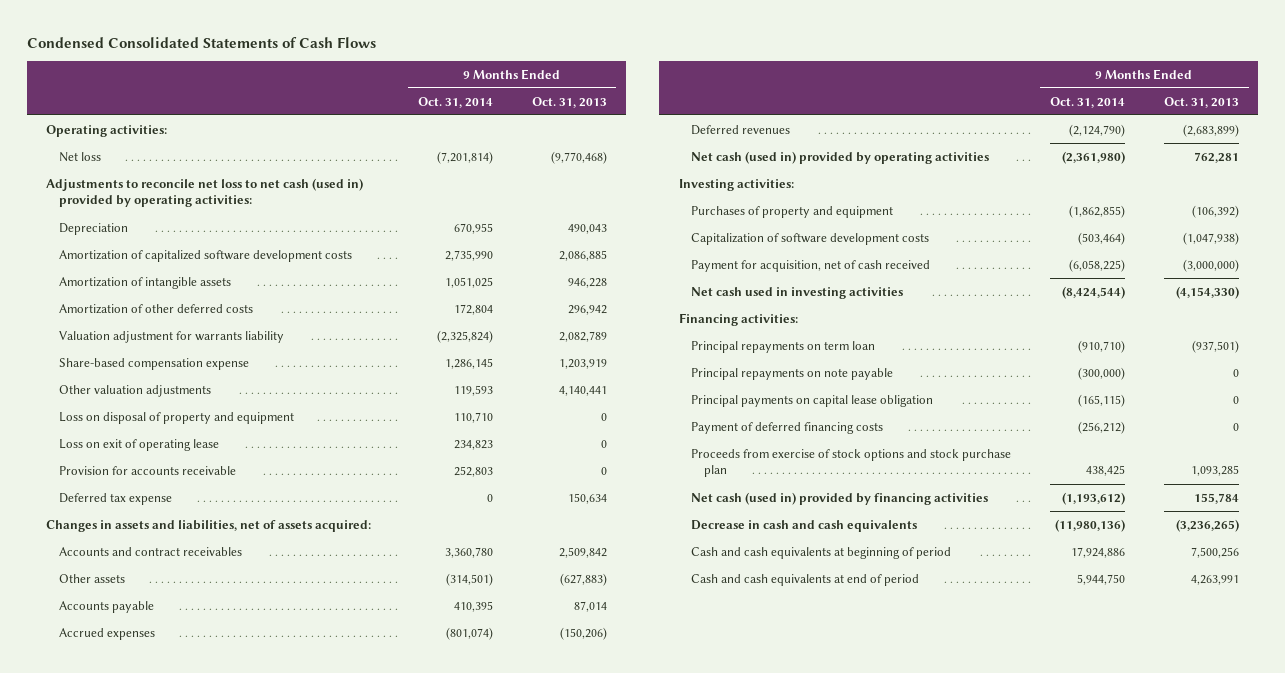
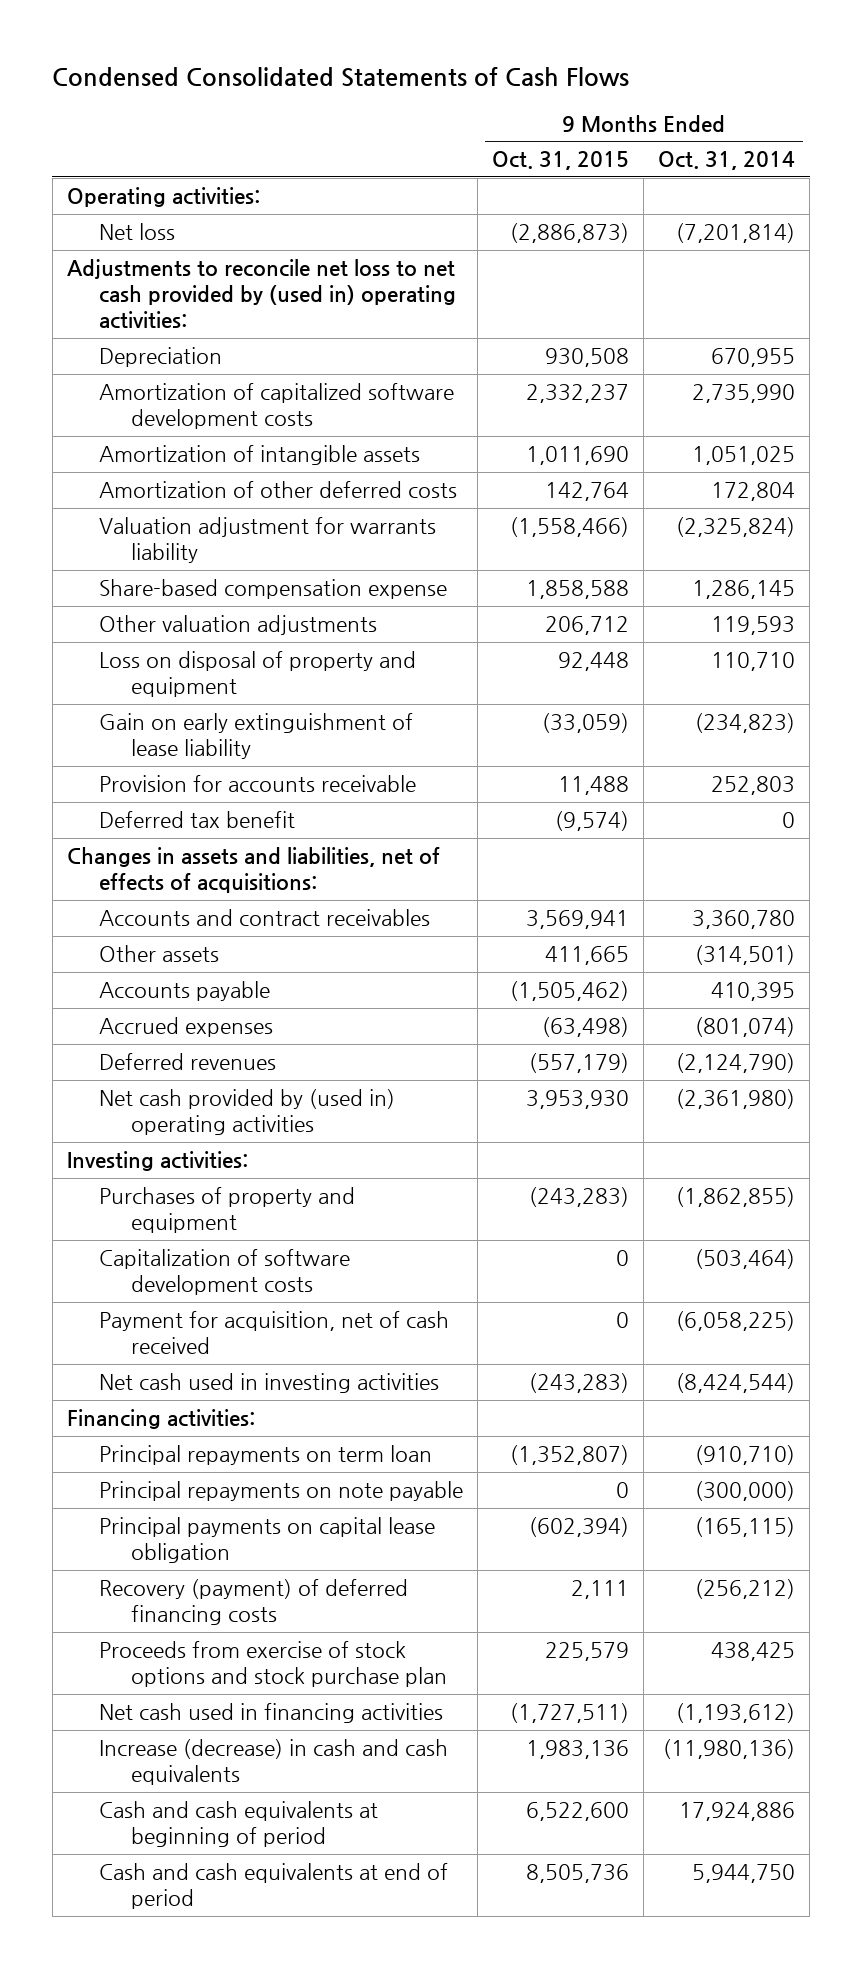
[531,96,607,108] Oct. 31, 2013 -> none
none -> [492,151,630,171] Oct. 31, 2015
[46,177,364,208] Adjustments to reconcile net loss to net cash (used in) provided by operating activities: -> [67,259,457,330] Adjustments to reconcile net loss to net cash provided by (used in) operating activities:
[59,438,220,451] Loss on exit of operating lease -> none
none -> [99,713,414,760] Gain on early extinguishment of lease liability
[59,492,173,505] Deferred tax expense -> [99,811,296,829] Deferred tax benefit
[46,519,372,532] Changes in assets and liabilities, net of assets acquired: -> [67,847,441,894] Changes in assets and liabilities, net of effects of acquisitions:
[691,150,990,164] Net cash (used in) provided by operating activities -> [99,1089,396,1136] Net cash provided by (used in) operating activities
[691,421,884,434] Payment of deferred financing costs -> [99,1579,409,1626] Recovery (payment) of deferred financing costs
[691,491,989,505] Net cash (used in) provided by financing activities -> [99,1703,444,1724] Net cash used in financing activities
[691,519,918,532] Decrease in cash and cash equivalents -> [99,1739,449,1786] Increase (decrease) in cash and cash equivalents

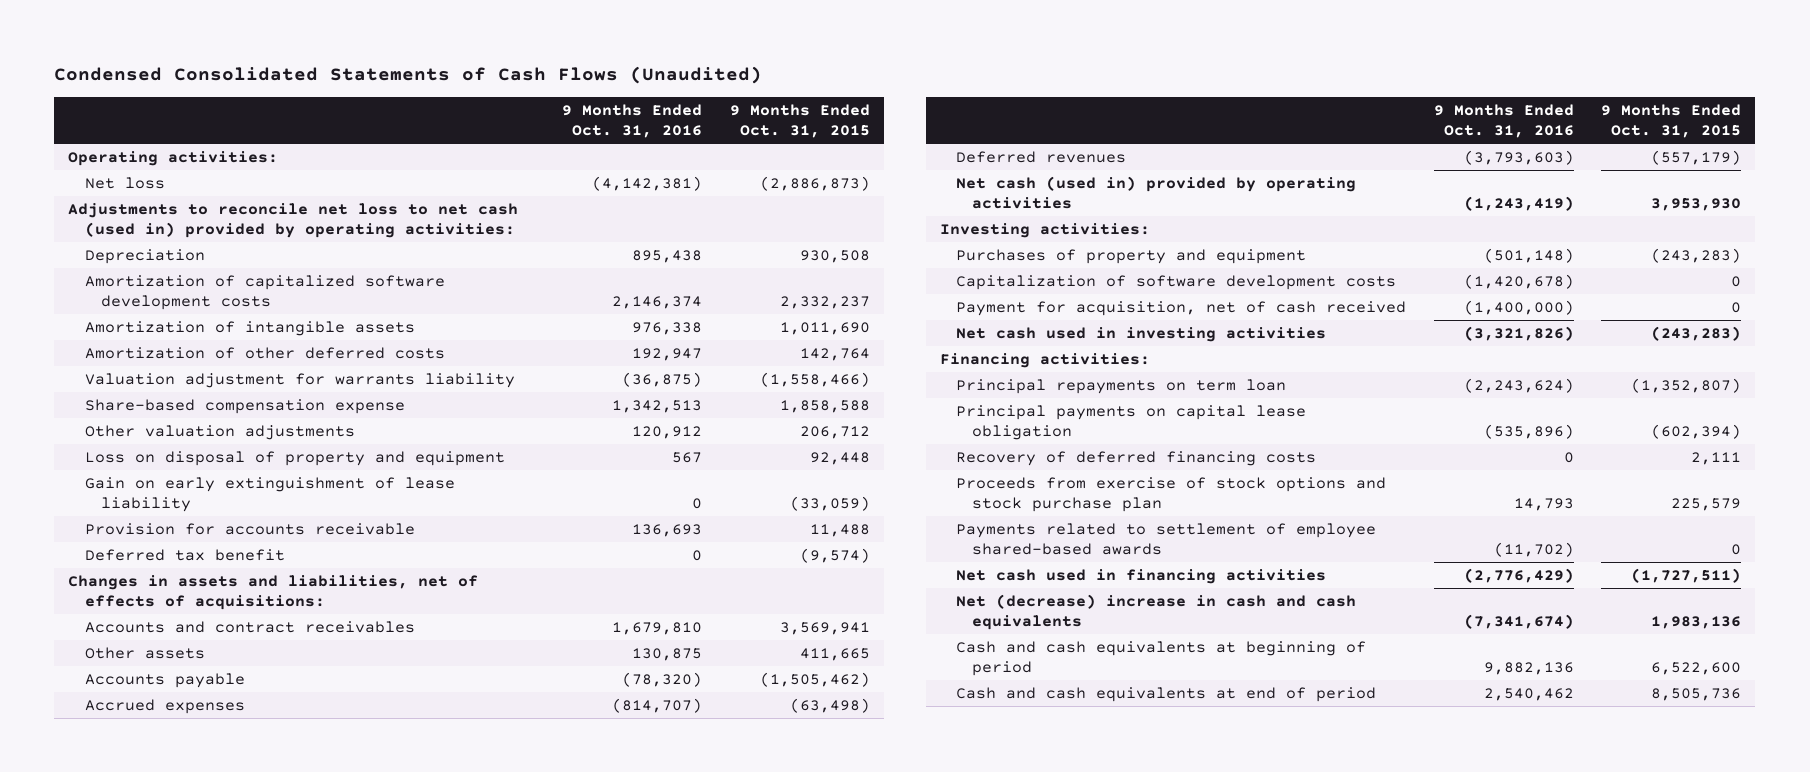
[52,66,630,87] Condensed Consolidated Statements of Cash Flows -> [54,66,763,85] Condensed Consolidated Statements of Cash Flows (Unaudited)
[658,151,796,171] Oct. 31, 2014 -> none
none -> [562,104,703,139] 9 Months Ended Oct. 31, 2016
[67,259,457,330] Adjustments to reconcile net loss to net cash provided by (used in) operating activities: -> [68,202,519,239] Adjustments to reconcile net loss to net cash (used in) provided by operating activities:
[99,1089,396,1136] Net cash provided by (used in) operating activities -> [955,175,1356,210] Net cash (used in) provided by operating activities
[99,1481,464,1502] Principal repayments on note payable -> none
[99,1579,409,1626] Recovery (payment) of deferred financing costs -> [955,450,1316,466] Recovery of deferred financing costs
none -> [955,522,1376,556] Payments related to settlement of employee shared-based awards
[99,1739,449,1786] Increase (decrease) in cash and cash equivalents -> [955,593,1356,631] Net (decrease) increase in cash and cash equivalents

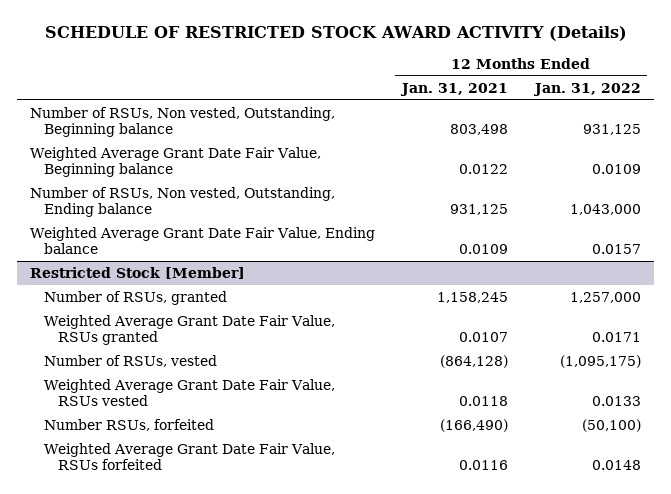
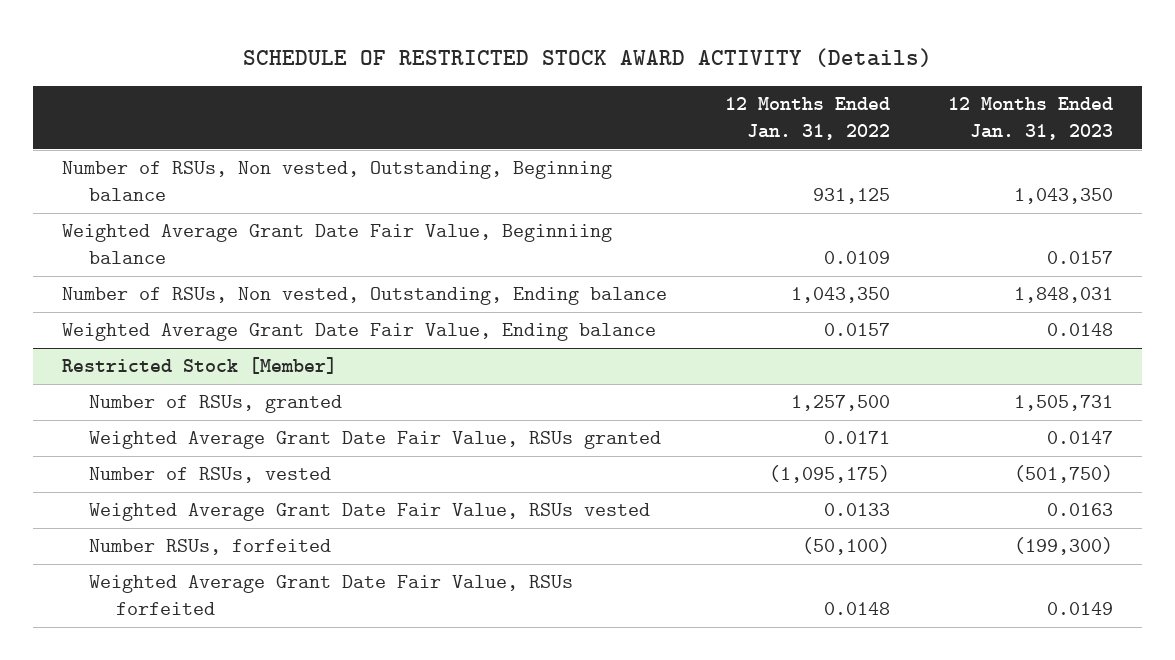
[400,82,509,96] Jan. 31, 2021 -> none
none -> [948,97,1114,140] 12 Months Ended Jan. 31, 2023
[30,147,322,178] Weighted Average Grant Date Fair Value, Beginning balance -> [62,224,613,265] Weighted Average Grant Date Fair Value, Beginniing balance
[569,204,641,216] 1,043,000 -> [791,287,891,304] 1,043,350
[569,292,641,304] 1,257,000 -> [791,395,891,412] 1,257,500

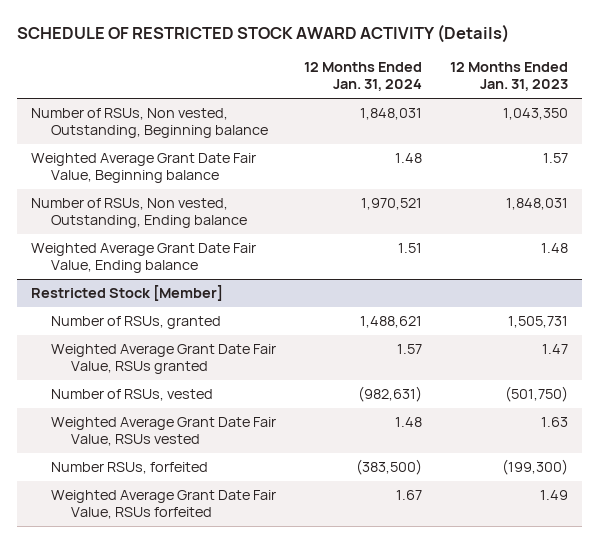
[725,97,891,140] 12 Months Ended Jan. 31, 2022 -> none
none -> [304,62,423,92] 12 Months Ended Jan. 31, 2024
[62,224,613,265] Weighted Average Grant Date Fair Value, Beginniing balance -> [30,153,256,184] Weighted Average Grant Date Fair Value, Beginning balance
[1047,251,1114,265] 0.0157 -> [542,153,568,164] 1.57
[1047,323,1114,337] 0.0148 -> [540,243,568,254] 1.48
[1047,431,1114,445] 0.0147 -> [541,344,568,355] 1.47
[1047,503,1114,517] 0.0163 -> [540,417,568,428] 1.63
[1047,602,1114,616] 0.0149 -> [539,490,568,501] 1.49

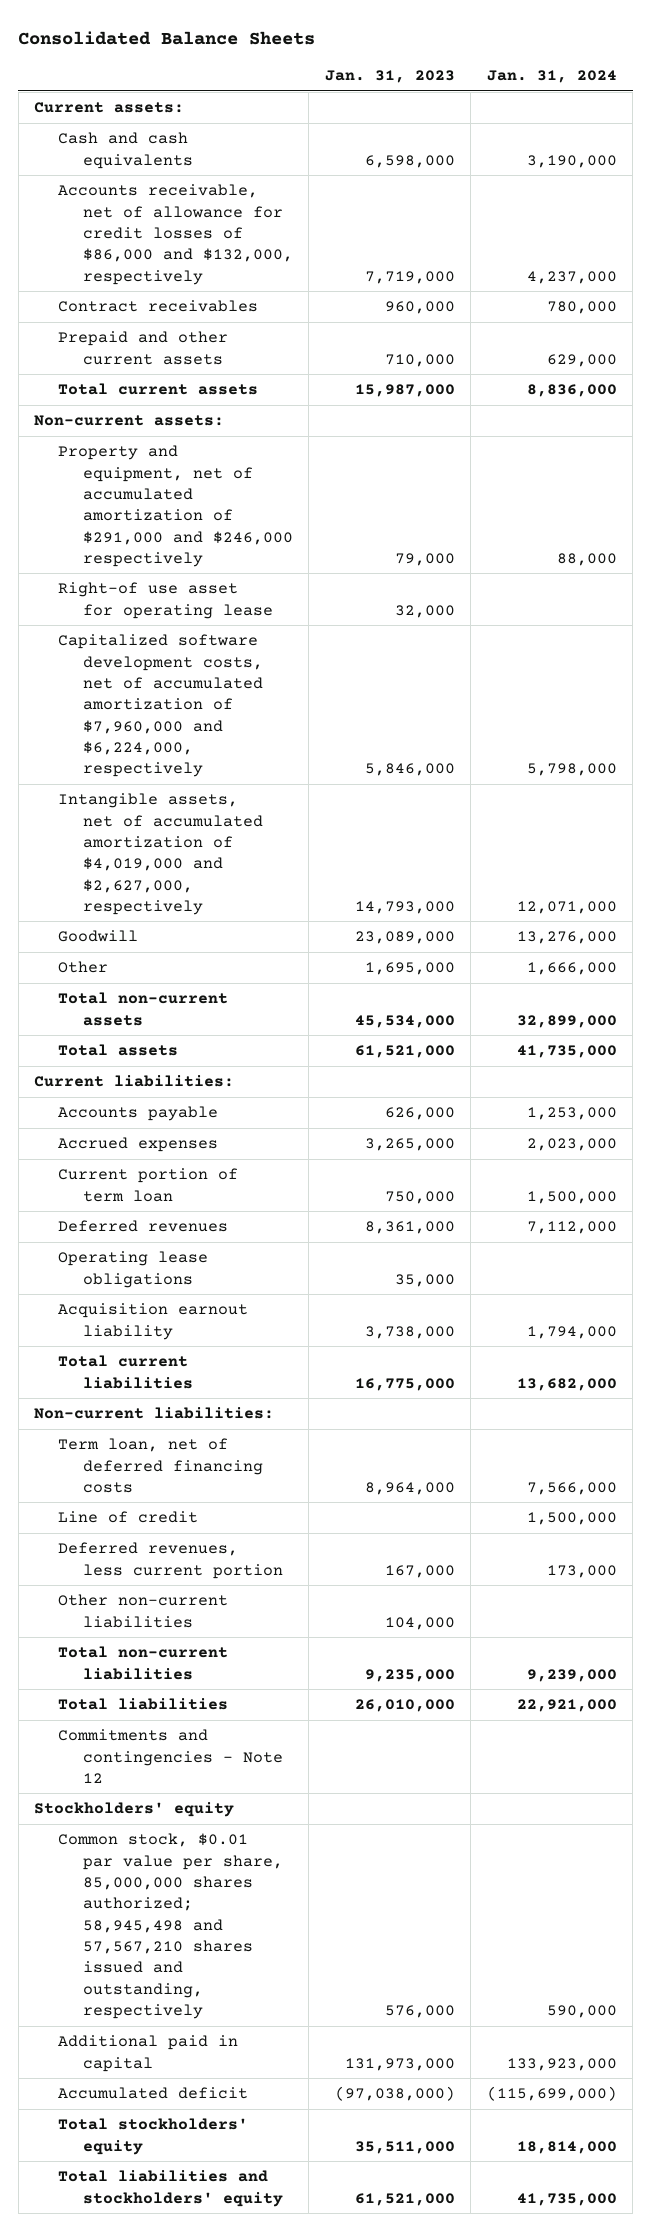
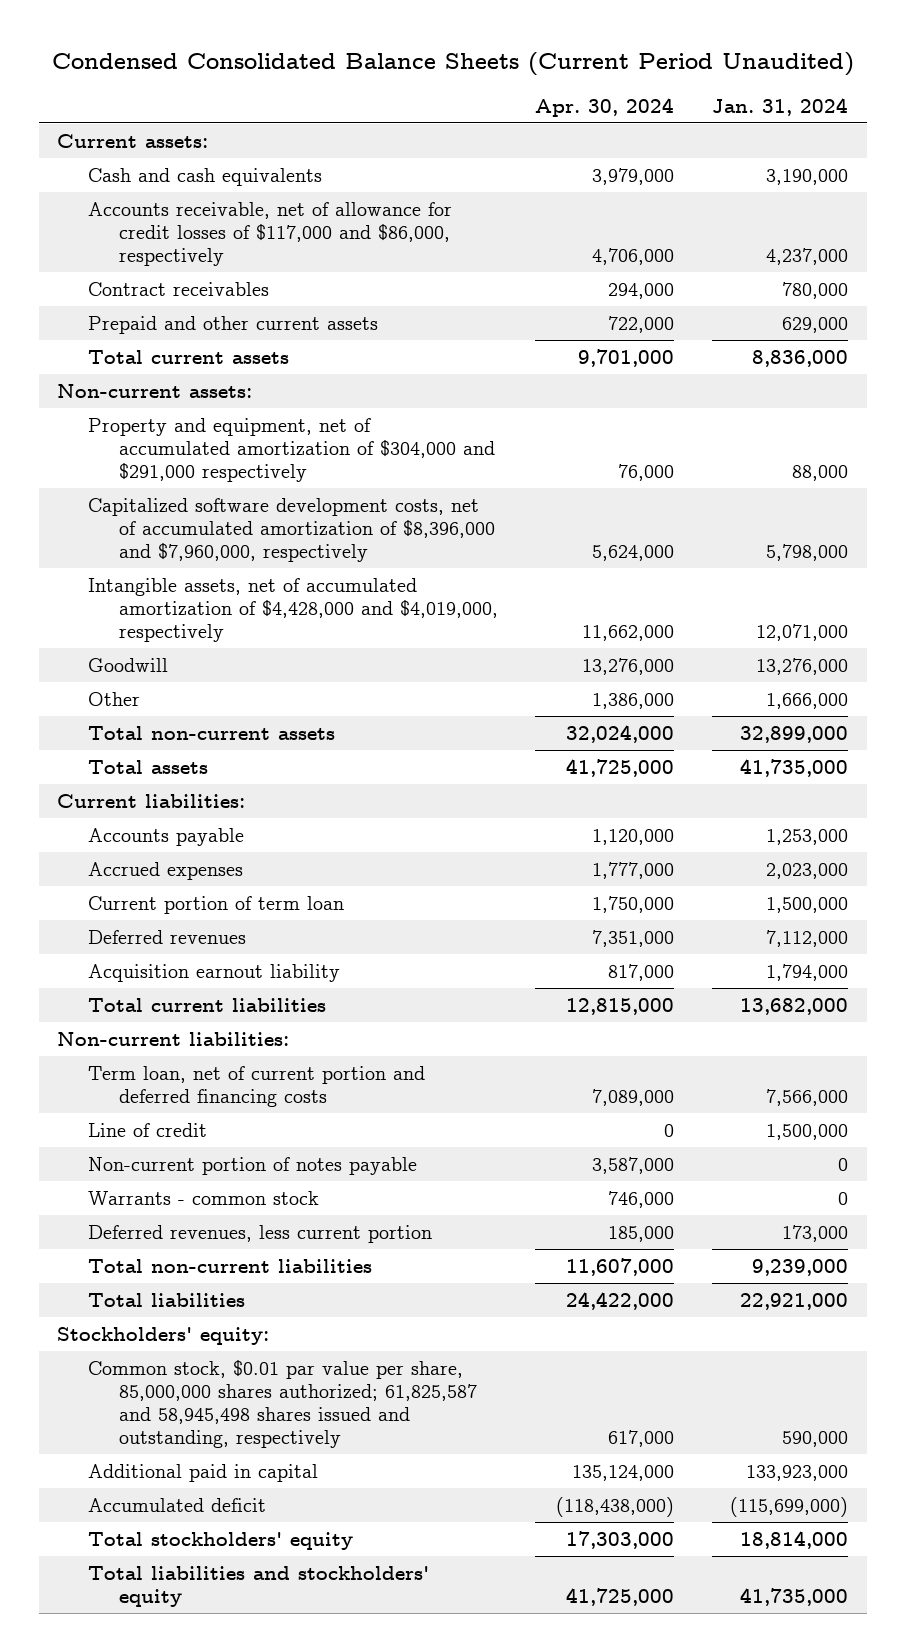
[18,30,316,45] Consolidated Balance Sheets -> [51,52,854,77] Condensed Consolidated Balance Sheets (Current Period Unaudited)
[324,70,455,84] Jan. 31, 2023 -> none
none -> [535,97,675,117] Apr. 30, 2024
[58,184,293,285] Accounts receivable, net of allowance for credit losses of $86,000 and $132,000, respectively -> [88,201,453,266] Accounts receivable, net of allowance for credit losses of $117,000 and $86,000, respectively
[58,582,273,619] Right-of use asset for operating lease -> none
[58,445,293,567] Property and equipment, net of accumulated amortization of $291,000 and $246,000 respectively -> [88,417,495,482] Property and equipment, net of accumulated amortization of $304,000 and $291,000 respectively
[58,634,263,778] Capitalized software development costs, net of accumulated amortization of $7,960,000 and $6,224,000, respectively -> [88,497,495,562] Capitalized software development costs, net of accumulated amortization of $8,396,000 and $7,960,000, respectively
[58,793,263,915] Intangible assets, net of accumulated amortization of $4,019,000 and $2,627,000, respectively -> [88,577,498,642] Intangible assets, net of accumulated amortization of $4,428,000 and $4,019,000, respectively
[58,1251,209,1288] Operating lease obligations -> none
[58,1438,263,1493] Term loan, net of deferred financing costs -> [88,1065,426,1107] Term loan, net of current portion and deferred financing costs
none -> [88,1156,418,1175] Non-current portion of notes payable
none -> [88,1190,320,1205] Warrants - common stock
[58,1594,229,1628] Other non-current liabilities -> none
[58,1729,283,1783] Commitments and contingencies - Note 12 -> none
[34,1802,235,1818] Stockholders' equity -> [57,1326,270,1345] Stockholders' equity:
[58,1833,283,2019] Common stock, $0.01 par value per share, 85,000,000 shares authorized; 58,945,498 and 57,567,210 shares issued and outstanding, respectively -> [88,1359,477,1449] Common stock, $0.01 par value per share, 85,000,000 shares authorized; 61,825,587 and 58,945,498 shares issued and outstanding, respectively

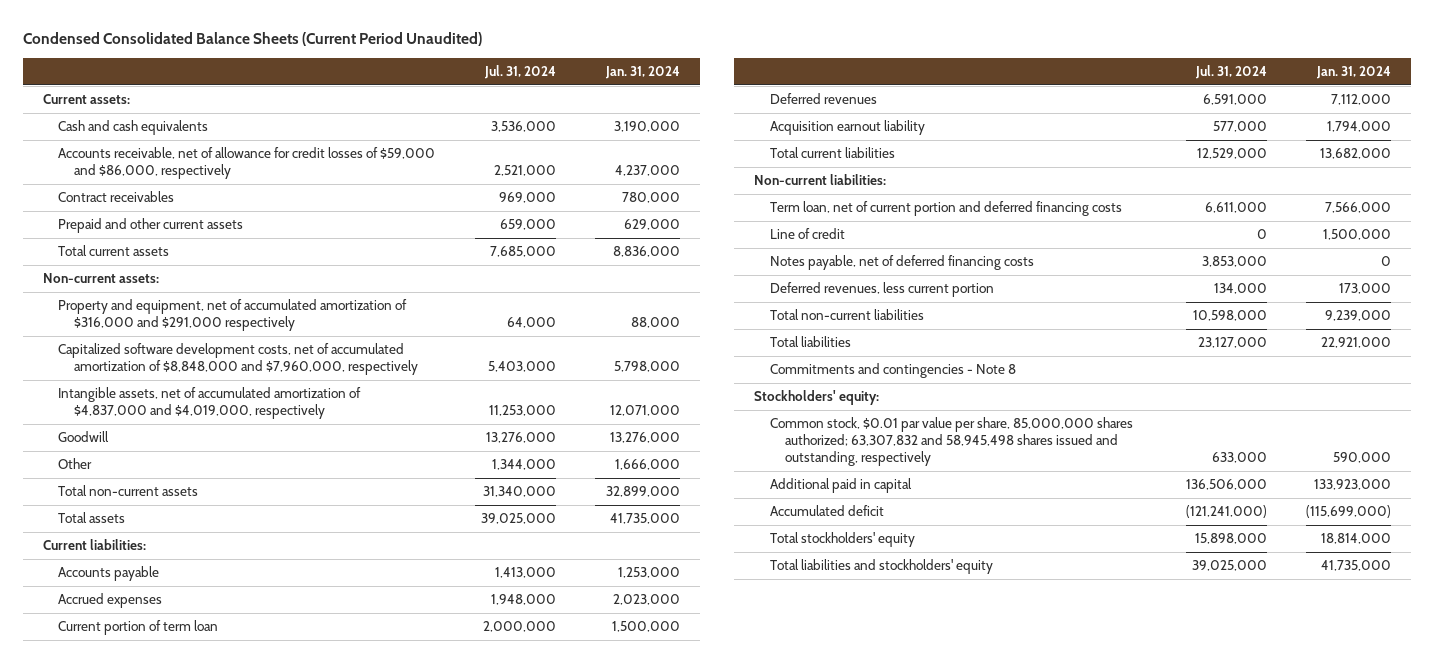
[535,97,675,117] Apr. 30, 2024 -> none
none -> [483,65,556,80] Jul. 31, 2024
[88,201,453,266] Accounts receivable, net of allowance for credit losses of $117,000 and $86,000, respectively -> [58,147,436,180] Accounts receivable, net of allowance for credit losses of $59,000 and $86,000, respectively
[88,417,495,482] Property and equipment, net of accumulated amortization of $304,000 and $291,000 respectively -> [58,299,408,332] Property and equipment, net of accumulated amortization of $316,000 and $291,000 respectively
[88,497,495,562] Capitalized software development costs, net of accumulated amortization of $8,396,000 and $7,960,000, respectively -> [58,343,419,376] Capitalized software development costs, net of accumulated amortization of $8,848,000 and $7,960,000, respectively
[88,577,498,642] Intangible assets, net of accumulated amortization of $4,428,000 and $4,019,000, respectively -> [58,387,362,420] Intangible assets, net of accumulated amortization of $4,837,000 and $4,019,000, respectively
[88,1156,418,1175] Non-current portion of notes payable -> none
[88,1190,320,1205] Warrants - common stock -> [769,255,1034,271] Notes payable, net of deferred financing costs
none -> [769,363,1016,379] Commitments and contingencies - Note 8
[88,1359,477,1449] Common stock, $0.01 par value per share, 85,000,000 shares authorized; 61,825,587 and 58,945,498 shares issued and outstanding, respectively -> [769,417,1133,466] Common stock, $0.01 par value per share, 85,000,000 shares authorized; 63,307,832 and 58,945,498 shares issued and outstanding, respectively

